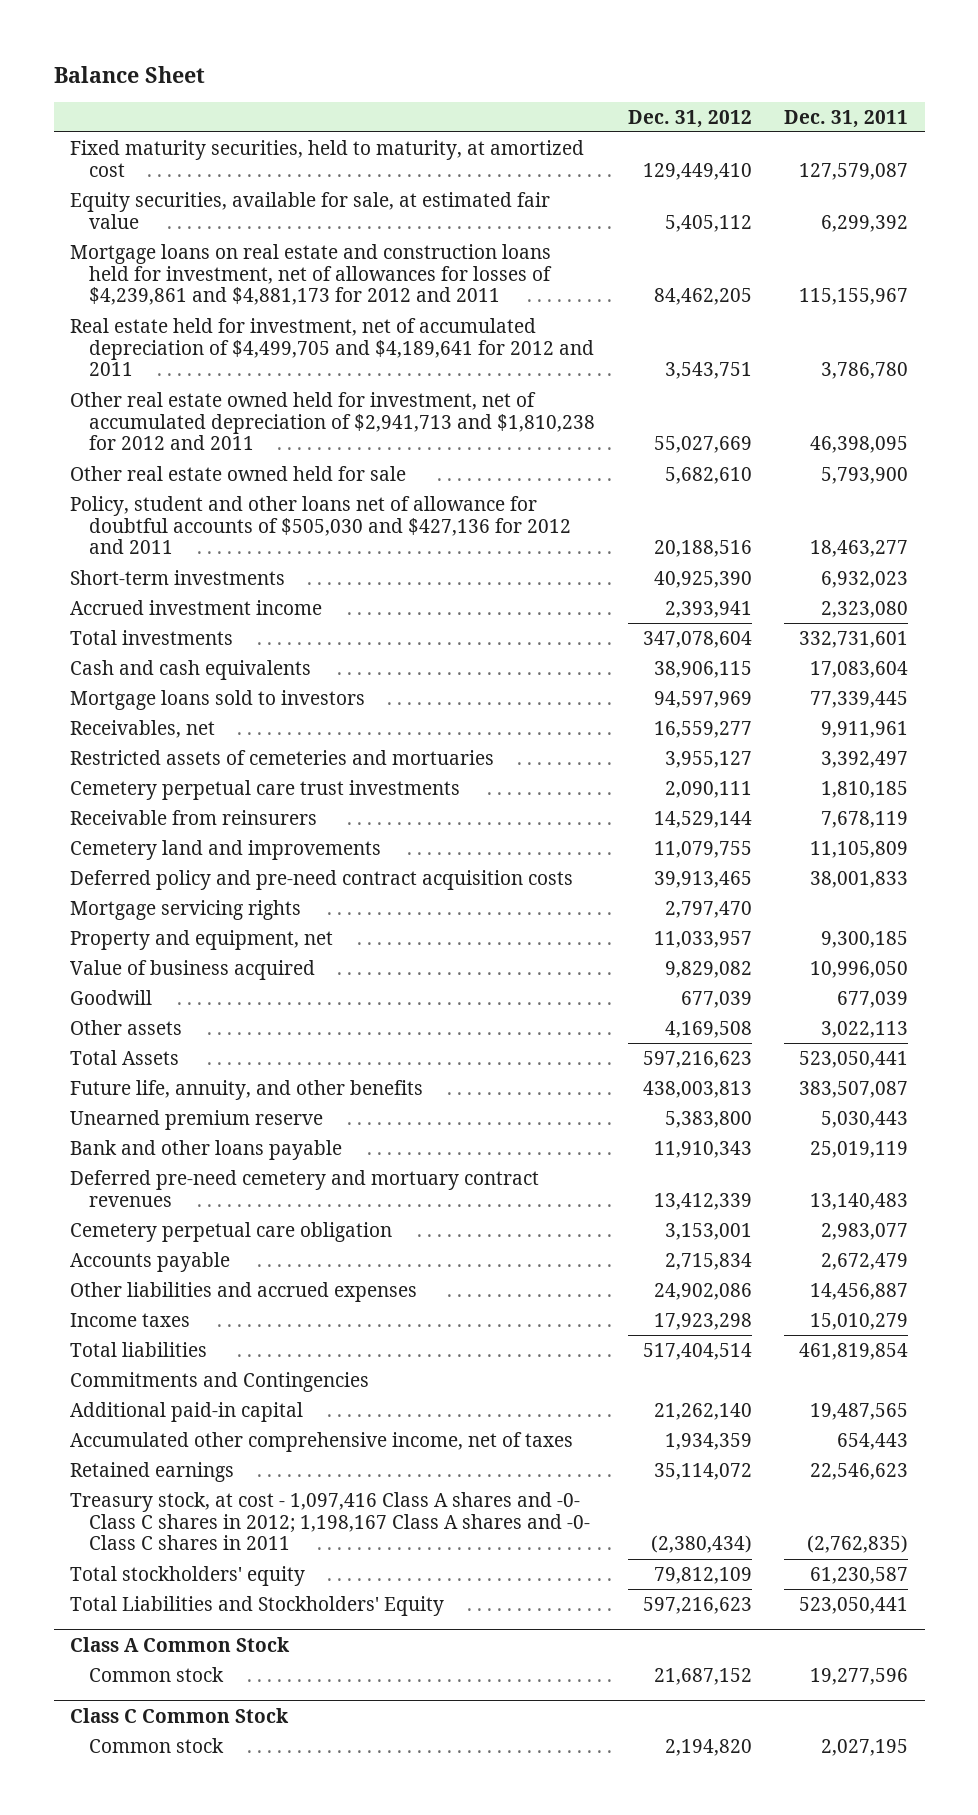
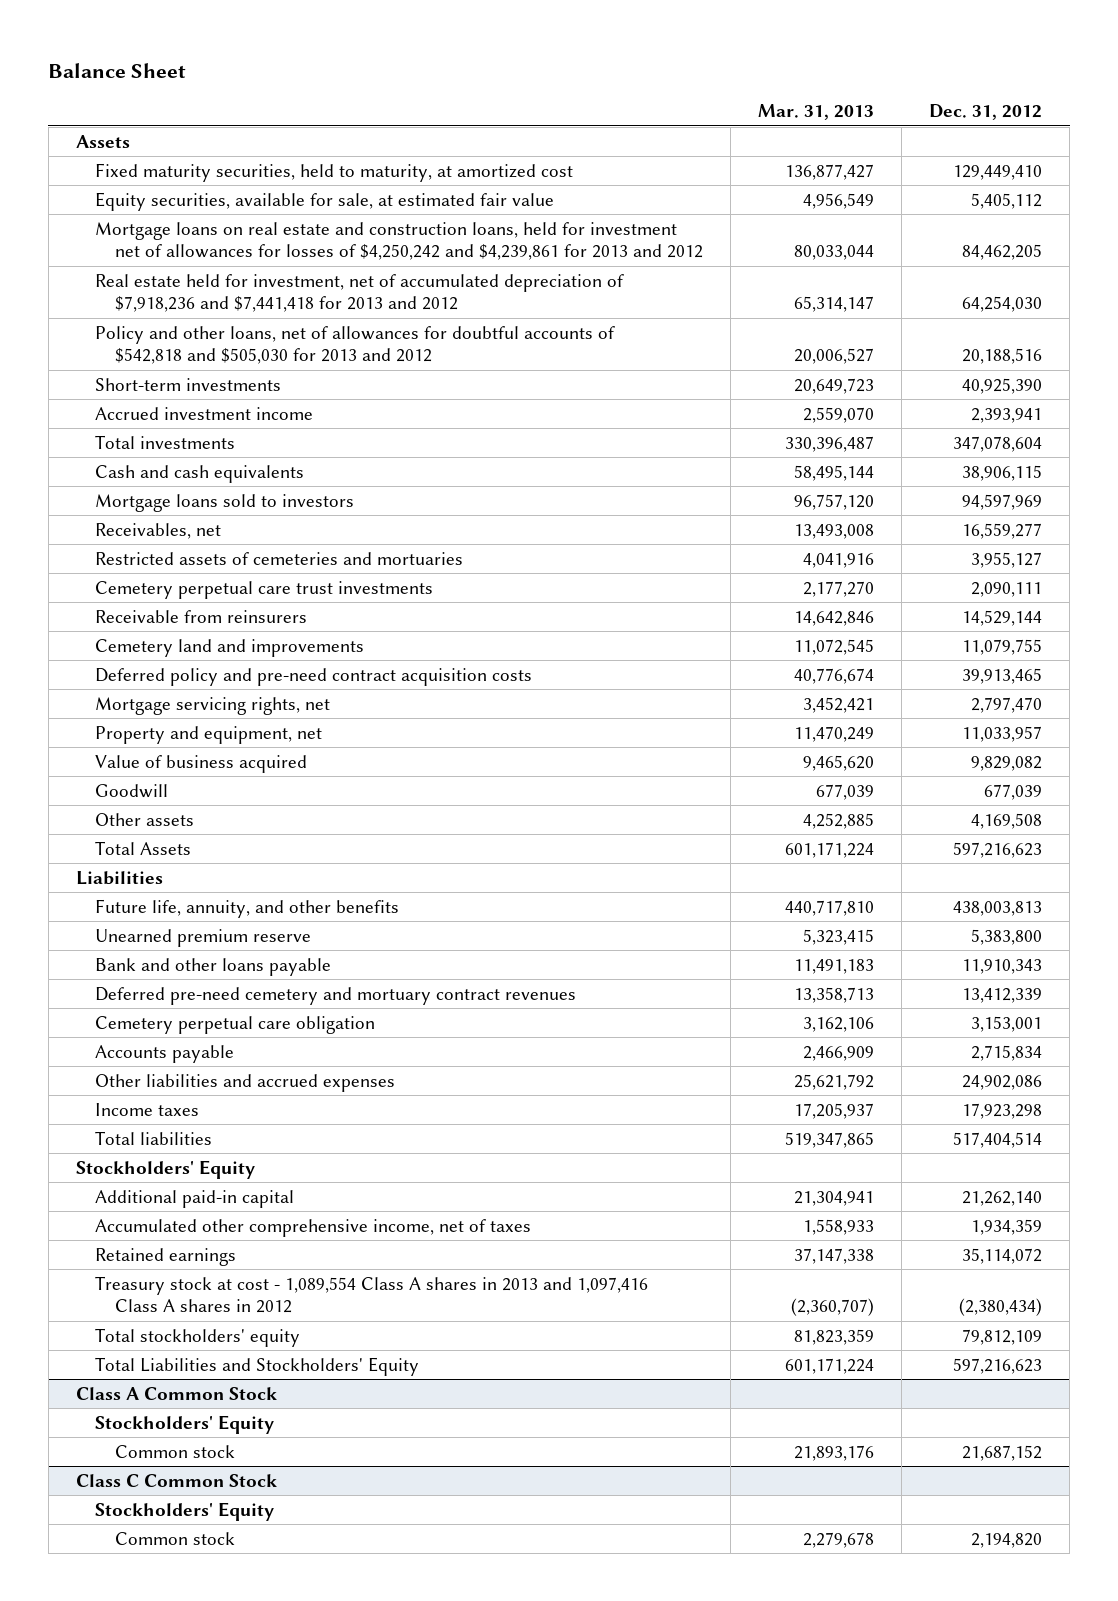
[784,109,909,128] Dec. 31, 2011 -> none
none -> [757,104,874,121] Mar. 31, 2013
none -> [75,134,130,148] Assets
[69,391,596,451] Other real estate owned held for investment, net of accumulated depreciation of $2,941,713 and $1,810,238 for 2012 and 2011 -> none
[69,465,406,481] Other real estate owned held for sale -> none
[69,243,553,306] Mortgage loans on real estate and construction loans held for investment, net of allowances for losses of $4,239,861 and $4,881,173 for 2012 and 2011 -> [95,221,703,261] Mortgage loans on real estate and construction loans, held for investment net of allowances for losses of $4,250,242 and $4,239,861 for 2013 and 2012
[69,317,595,377] Real estate held for investment, net of accumulated depreciation of $4,499,705 and $4,189,641 for 2012 and 2011 -> [95,273,625,313] Real estate held for investment, net of accumulated depreciation of $7,918,236 and $7,441,418 for 2013 and 2012
[664,362,752,380] 3,543,751 -> [962,296,1043,313] 64,254,030
[69,495,572,555] Policy, student and other loans net of allowance for doubtful accounts of $505,030 and $427,136 for 2012 and 2011 -> [95,325,616,365] Policy and other loans, net of allowances for doubtful accounts of $542,818 and $505,030 for 2013 and 2012
[69,899,301,920] Mortgage servicing rights -> [95,696,331,715] Mortgage servicing rights, net
none -> [75,870,163,885] Liabilities
[69,1371,369,1392] Commitments and Contingencies -> none
none -> [75,1159,255,1179] Stockholders' Equity
[69,1491,591,1551] Treasury stock, at cost - 1,097,416 Class A shares and -0- Class C shares in 2012; 1,198,167 Class A shares and -0- Class C shares in 2011 -> [95,1275,649,1314] Treasury stock at cost - 1,089,554 Class A shares in 2013 and 1,097,416 Class A shares in 2012
none -> [95,1414,275,1434] Stockholders' Equity
none -> [95,1501,275,1521] Stockholders' Equity

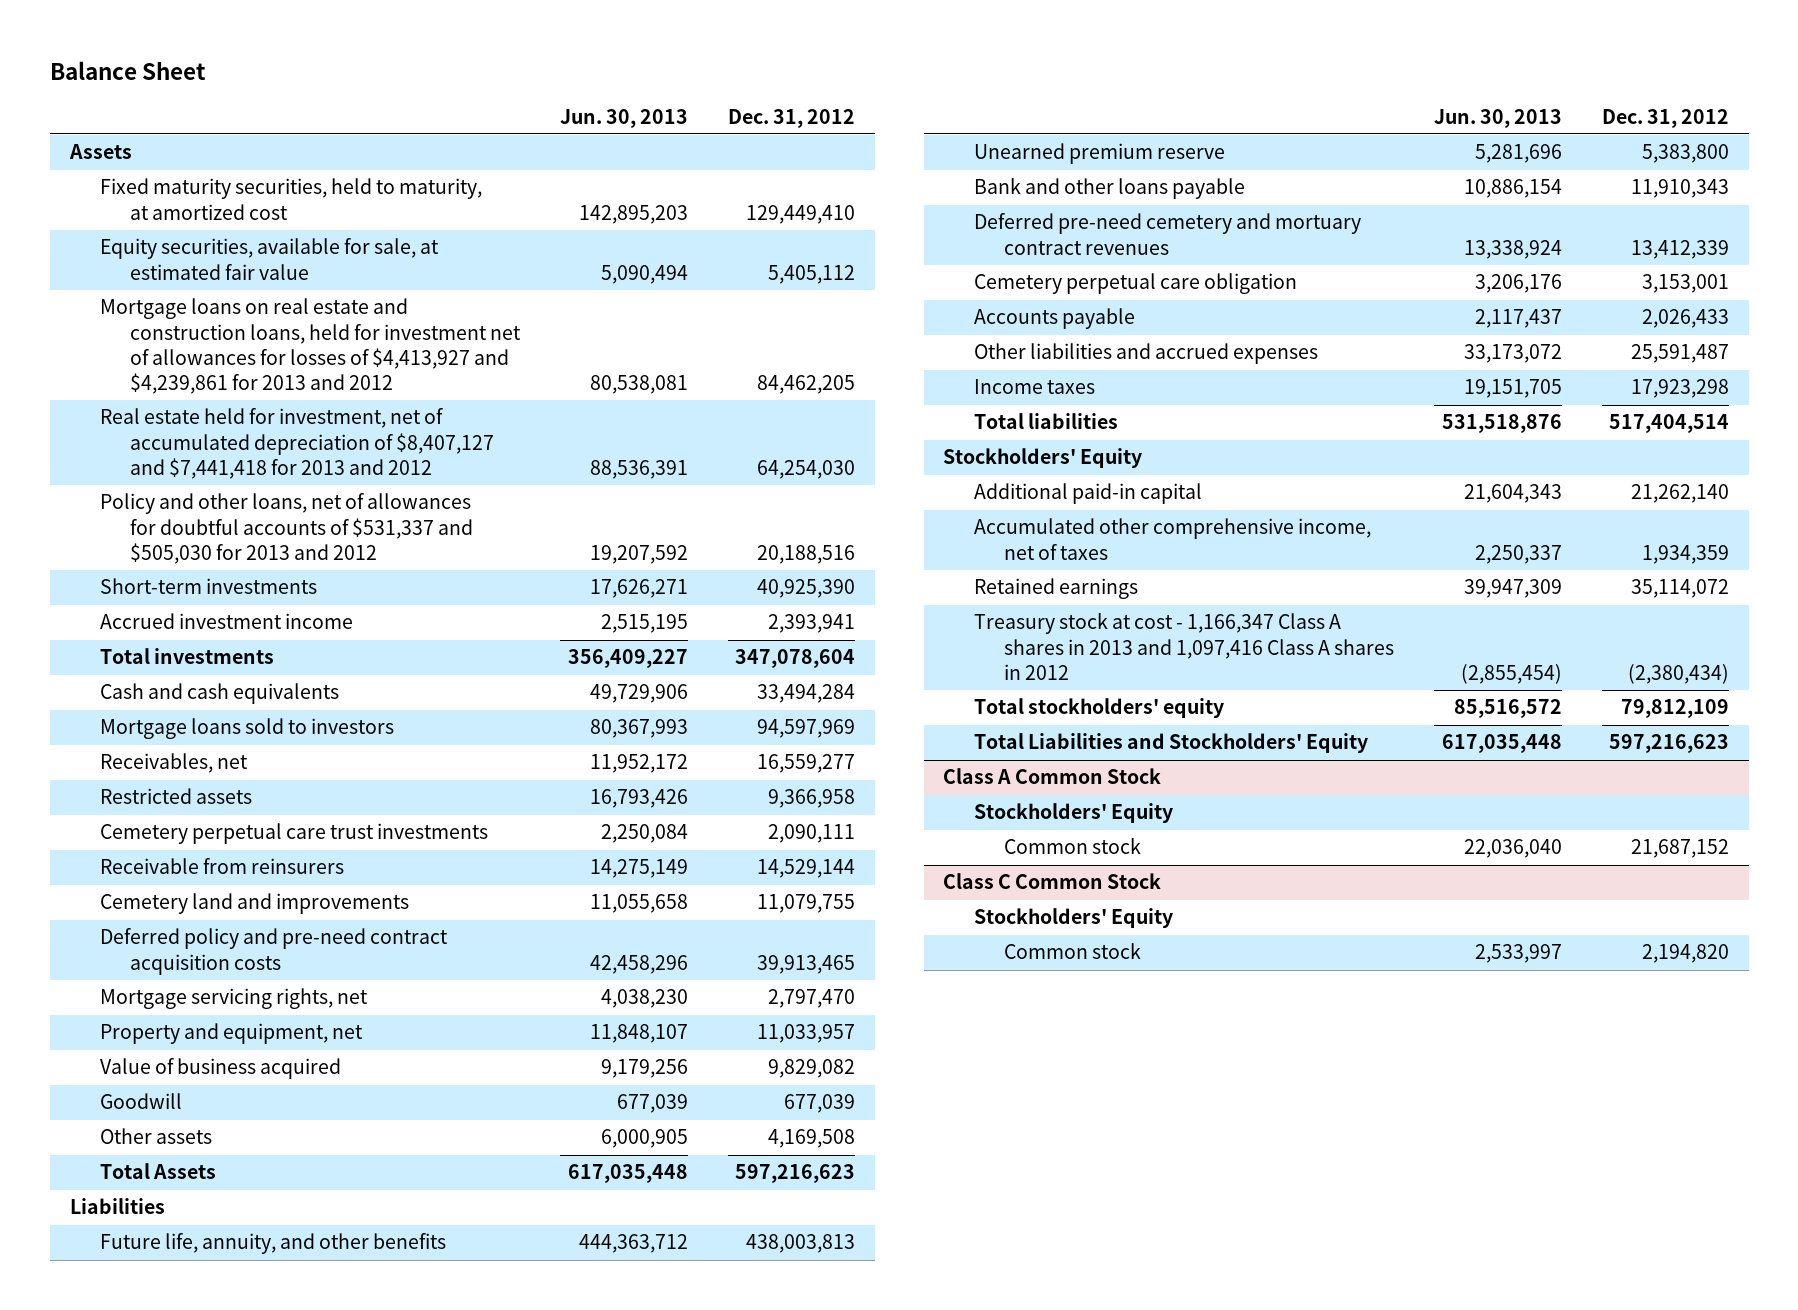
[757,104,874,121] Mar. 31, 2013 -> none
none -> [560,108,689,128] Jun. 30, 2013
[95,221,703,261] Mortgage loans on real estate and construction loans, held for investment net of allowances for losses of $4,250,242 and $4,239,861 for 2013 and 2012 -> [99,298,522,395] Mortgage loans on real estate and construction loans, held for investment net of allowances for losses of $4,413,927 and $4,239,861 for 2013 and 2012
[95,273,625,313] Real estate held for investment, net of accumulated depreciation of $7,918,236 and $7,441,418 for 2013 and 2012 -> [99,408,495,480] Real estate held for investment, net of accumulated depreciation of $8,407,127 and $7,441,418 for 2013 and 2012
[95,325,616,365] Policy and other loans, net of allowances for doubtful accounts of $542,818 and $505,030 for 2013 and 2012 -> [99,493,474,565] Policy and other loans, net of allowances for doubtful accounts of $531,337 and $505,030 for 2013 and 2012
[962,464,1043,481] 38,906,115 -> [756,684,855,704] 33,494,284
[95,551,464,565] Restricted assets of cemeteries and mortuaries -> [99,788,252,805] Restricted assets
[971,551,1043,568] 3,955,127 -> [767,789,855,809] 9,366,958
[971,1044,1043,1061] 2,715,834 -> [1641,309,1729,329] 2,026,433
[962,1074,1043,1090] 24,902,086 -> [1630,344,1729,364] 25,591,487
[95,1275,649,1314] Treasury stock at cost - 1,089,554 Class A shares in 2013 and 1,097,416 Class A shares in 2012 -> [973,613,1395,681] Treasury stock at cost - 1,166,347 Class A shares in 2013 and 1,097,416 Class A shares in 2012

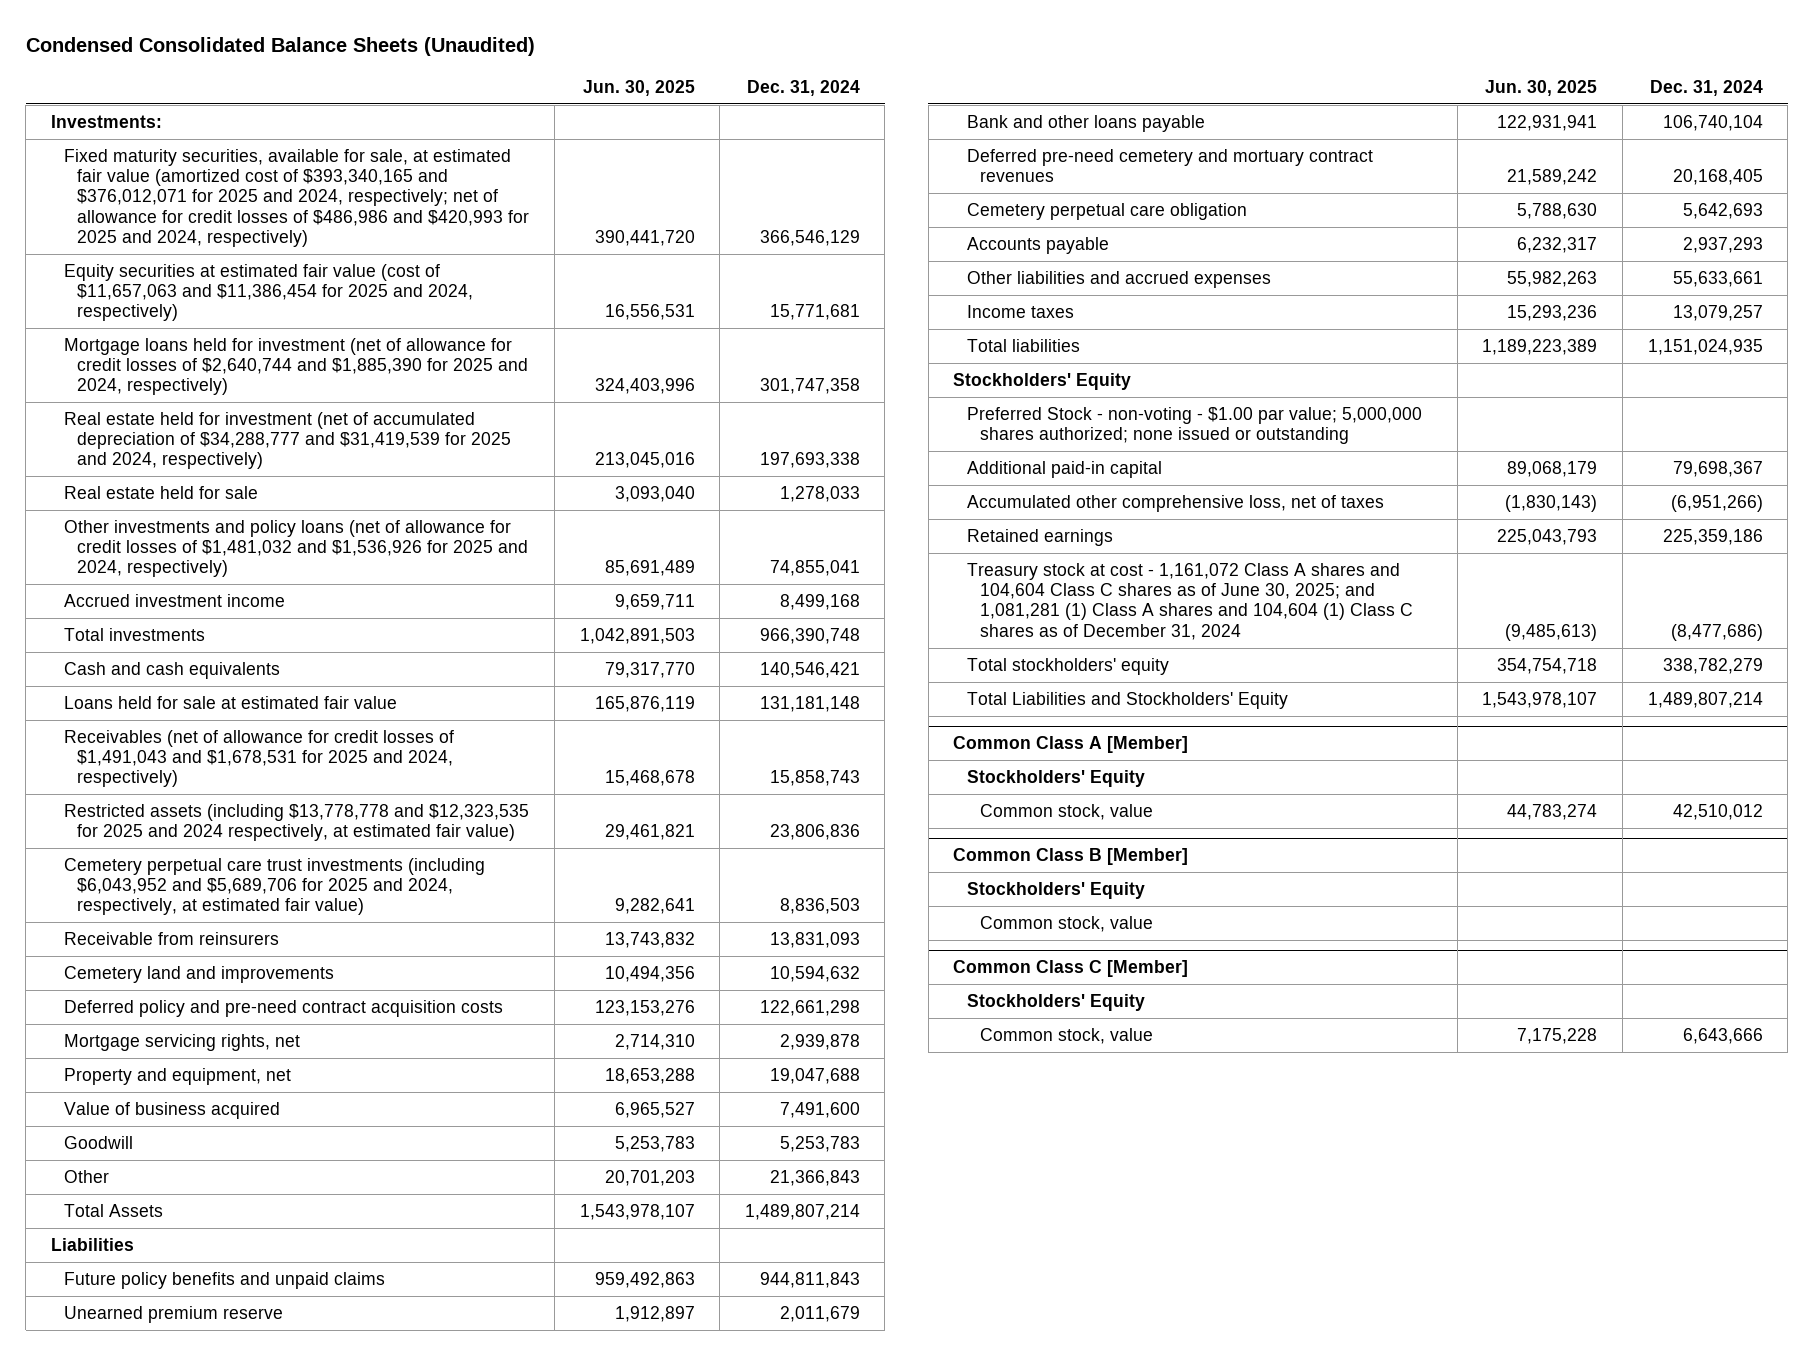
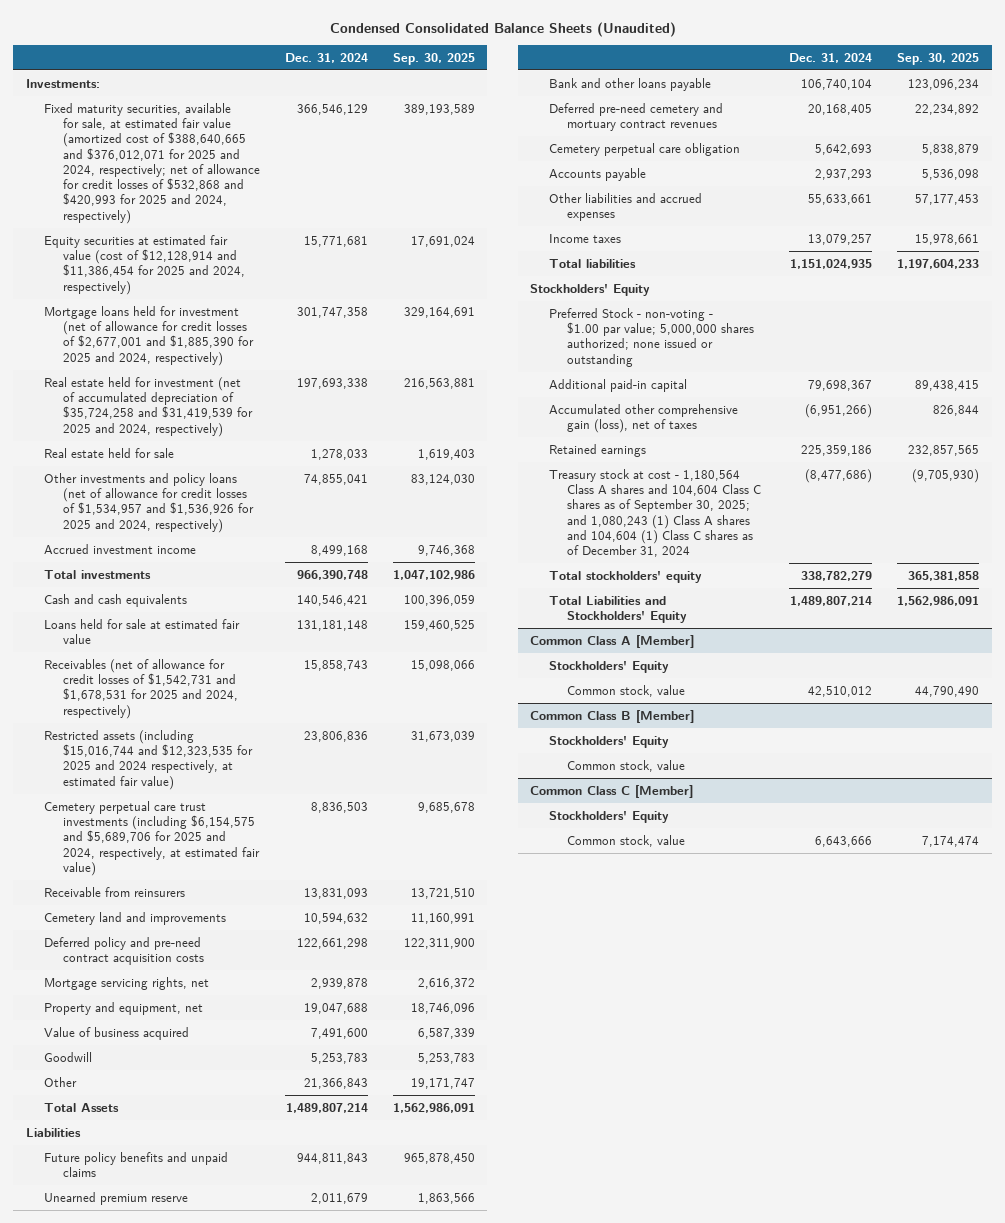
[582,79,695,96] Jun. 30, 2025 -> none
none -> [392,52,475,65] Sep. 30, 2025
[63,148,530,247] Fixed maturity securities, available for sale, at estimated fair value (amortized cost of $393,340,165 and $376,012,071 for 2025 and 2024, respectively; net of allowance for credit losses of $486,986 and $420,993 for 2025 and 2024, respectively) -> [44,102,260,224] Fixed maturity securities, available for sale, at estimated fair value (amortized cost of $388,640,665 and $376,012,071 for 2025 and 2024, respectively; net of allowance for credit losses of $532,868 and $420,993 for 2025 and 2024, respectively)
[63,263,474,322] Equity securities at estimated fair value (cost of $11,657,063 and $11,386,454 for 2025 and 2024, respectively) -> [44,234,245,295] Equity securities at estimated fair value (cost of $12,128,914 and $11,386,454 for 2025 and 2024, respectively)
[63,337,529,396] Mortgage loans held for investment (net of allowance for credit losses of $2,640,744 and $1,885,390 for 2025 and 2024, respectively) -> [44,305,254,366] Mortgage loans held for investment (net of allowance for credit losses of $2,677,001 and $1,885,390 for 2025 and 2024, respectively)
[63,411,512,470] Real estate held for investment (net of accumulated depreciation of $34,288,777 and $31,419,539 for 2025 and 2024, respectively) -> [44,376,253,437] Real estate held for investment (net of accumulated depreciation of $35,724,258 and $31,419,539 for 2025 and 2024, respectively)
[63,519,529,578] Other investments and policy loans (net of allowance for credit losses of $1,481,032 and $1,536,926 for 2025 and 2024, respectively) -> [44,472,254,533] Other investments and policy loans (net of allowance for credit losses of $1,534,957 and $1,536,926 for 2025 and 2024, respectively)
[63,729,454,788] Receivables (net of allowance for credit losses of $1,491,043 and $1,678,531 for 2025 and 2024, respectively) -> [44,658,238,719] Receivables (net of allowance for credit losses of $1,542,731 and $1,678,531 for 2025 and 2024, respectively)
[63,803,529,842] Restricted assets (including $13,778,778 and $12,323,535 for 2025 and 2024 respectively, at estimated fair value) -> [44,729,253,790] Restricted assets (including $15,016,744 and $12,323,535 for 2025 and 2024 respectively, at estimated fair value)
[63,857,485,916] Cemetery perpetual care trust investments (including $6,043,952 and $5,689,706 for 2025 and 2024, respectively, at estimated fair value) -> [44,800,260,876] Cemetery perpetual care trust investments (including $6,154,575 and $5,689,706 for 2025 and 2024, respectively, at estimated fair value)
[966,494,1384,512] Accumulated other comprehensive loss, net of taxes -> [548,403,738,434] Accumulated other comprehensive gain (loss), net of taxes
[966,562,1414,640] Treasury stock at cost - 1,161,072 Class A shares and 104,604 Class C shares as of June 30, 2025; and 1,081,281 (1) Class A shares and 104,604 (1) Class C shares as of December 31, 2024 -> [548,468,762,558] Treasury stock at cost - 1,180,564 Class A shares and 104,604 Class C shares as of September 30, 2025; and 1,080,243 (1) Class A shares and 104,604 (1) Class C shares as of December 31, 2024

